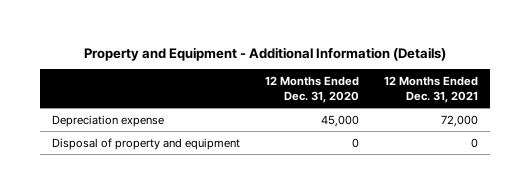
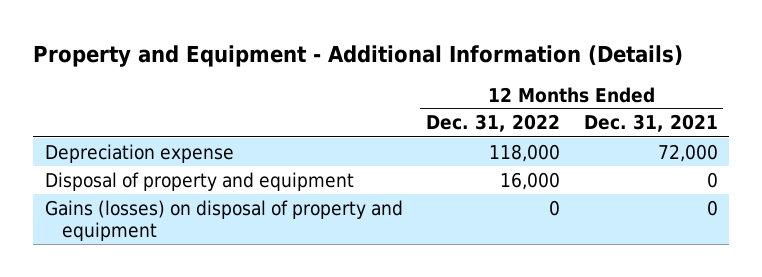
[264,75,359,103] 12 Months Ended Dec. 31, 2020 -> none
none -> [426,114,561,133] Dec. 31, 2022
none -> [44,199,403,242] Gains (losses) on disposal of property and equipment

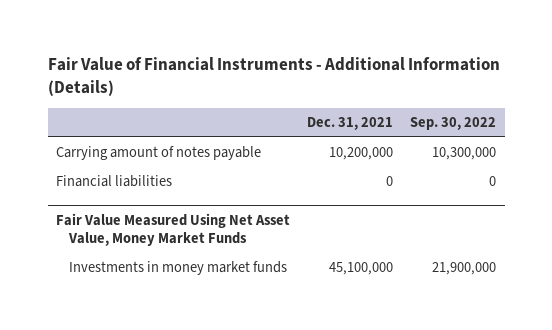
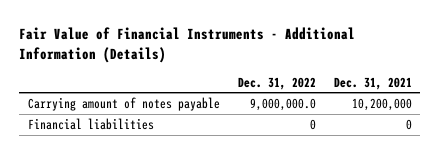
[410,117,497,131] Sep. 30, 2022 -> none
none -> [237,76,316,90] Dec. 31, 2022
[56,212,291,246] Fair Value Measured Using Net Asset Value, Money Market Funds -> none
[69,261,288,276] Investments in money market funds -> none

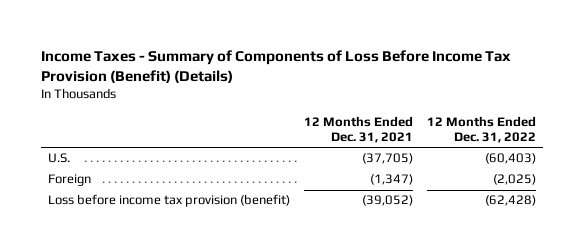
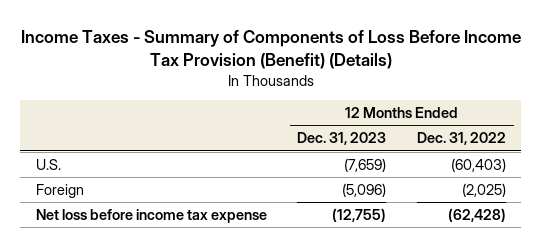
[304,115,414,144] 12 Months Ended Dec. 31, 2021 -> none
none -> [297,132,387,146] Dec. 31, 2023
[48,194,291,208] Loss before income tax provision (benefit) -> [35,208,267,223] Net loss before income tax expense

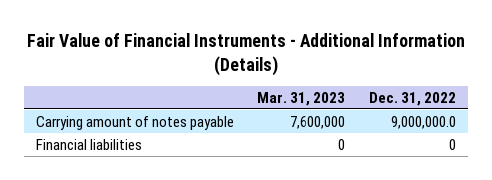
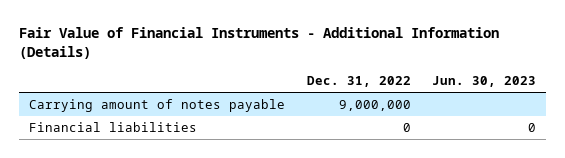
[257,91,346,106] Mar. 31, 2023 -> none
none -> [431,76,536,88] Jun. 30, 2023
[391,115,457,129] 9,000,000.0 -> [338,99,411,111] 9,000,000

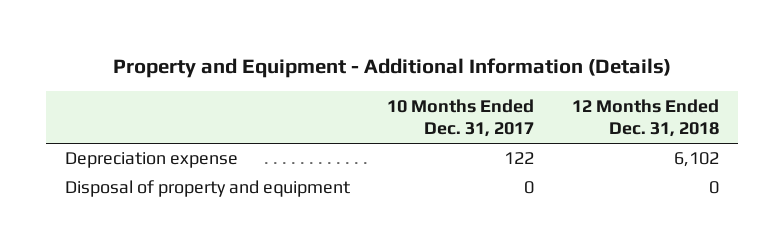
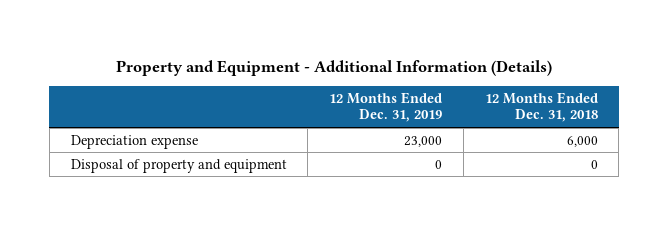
[387,98,535,138] 10 Months Ended Dec. 31, 2017 -> none
none -> [329,91,443,123] 12 Months Ended Dec. 31, 2019
[673,152,719,168] 6,102 -> [566,135,598,147] 6,000

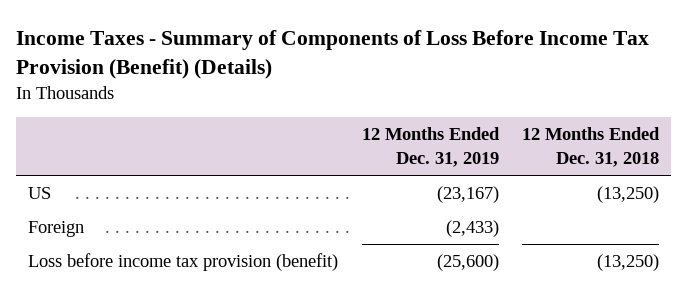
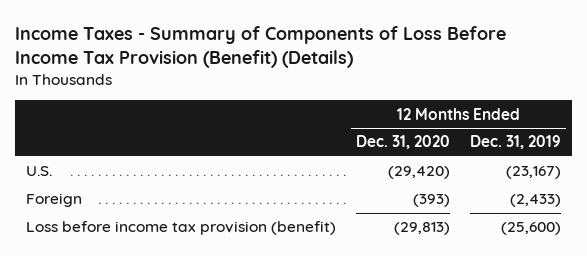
[522,127,661,168] 12 Months Ended Dec. 31, 2018 -> none
none -> [355,135,450,150] Dec. 31, 2020
[28,187,52,200] US -> [25,166,52,177] U.S.

